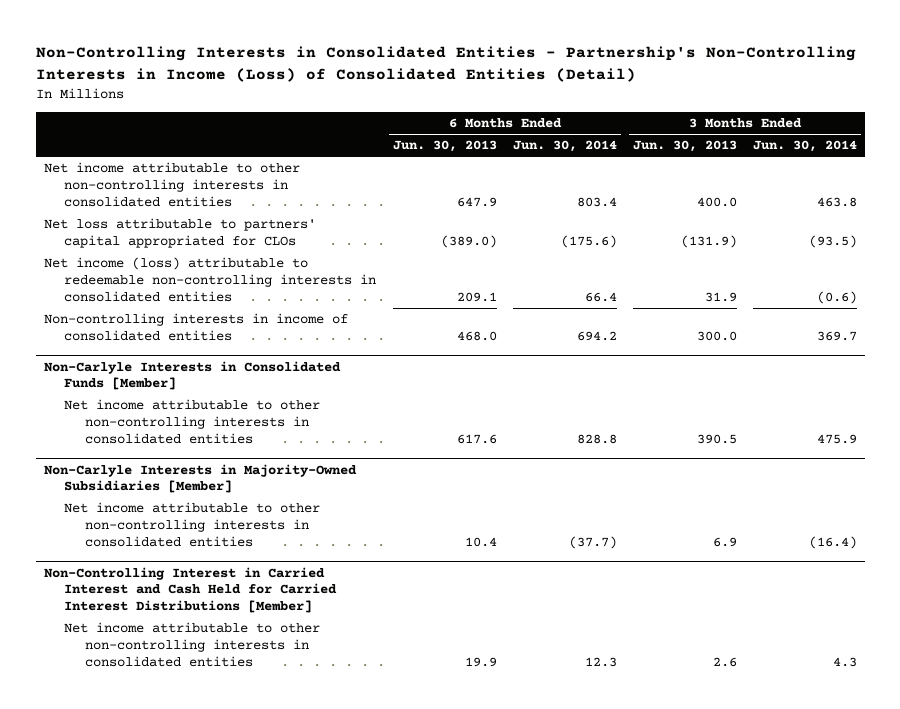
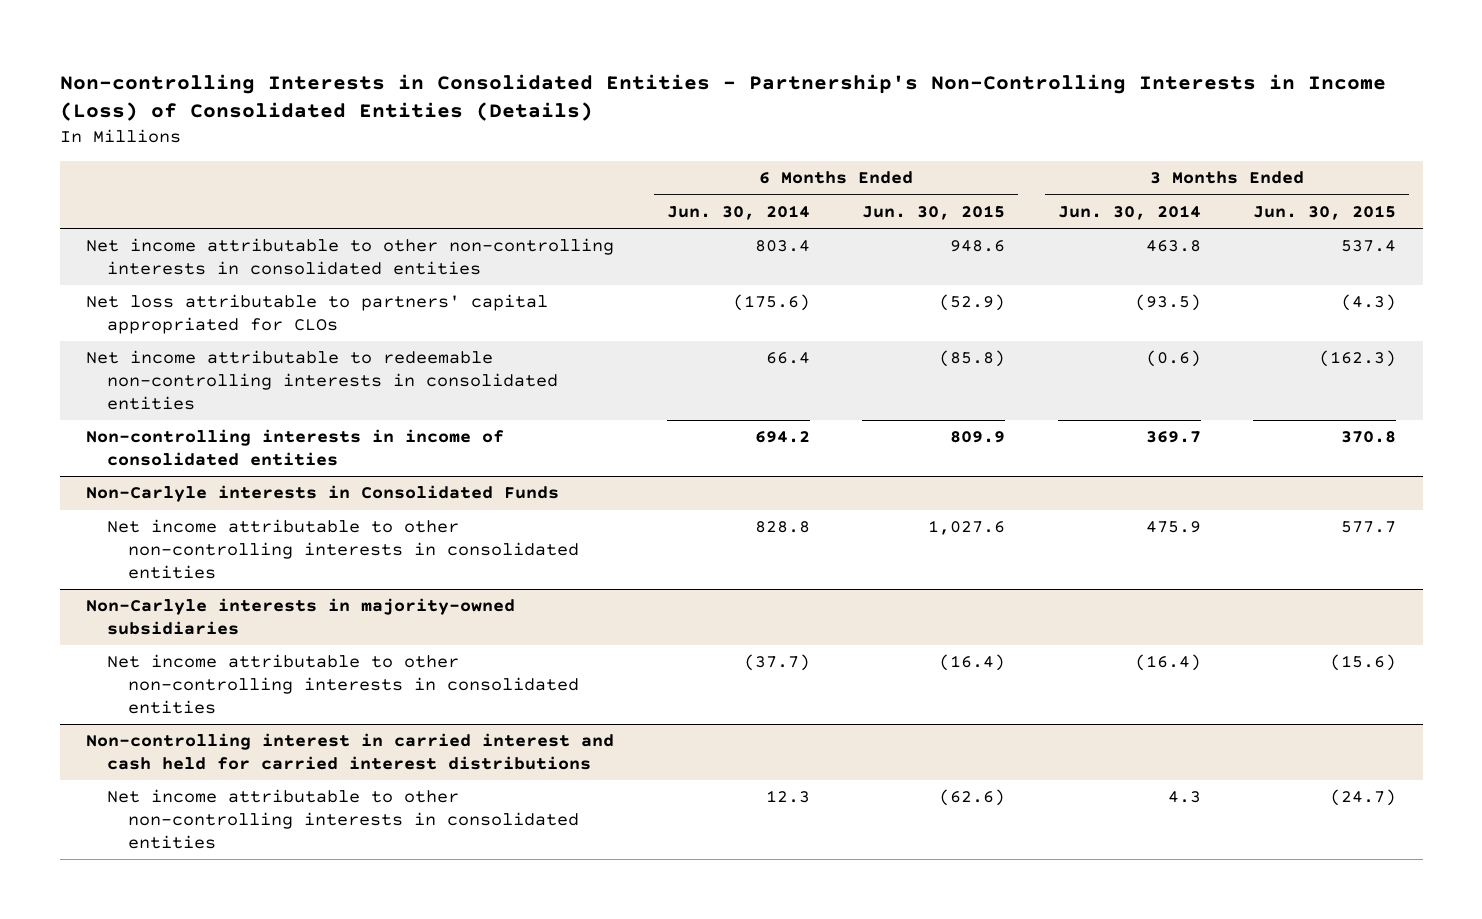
[35,46,856,83] Non-Controlling Interests in Consolidated Entities - Partnership's Non-Controlling Interests in Income (Loss) of Consolidated Entities (Detail) -> [59,73,1386,122] Non-controlling Interests in Consolidated Entities - Partnership's Non-Controlling Interests in Income (Loss) of Consolidated Entities (Details)
[392,140,497,153] Jun. 30, 2013 -> none
[632,140,737,153] Jun. 30, 2013 -> none
none -> [862,204,1006,220] Jun. 30, 2015
none -> [1253,204,1397,220] Jun. 30, 2015
[43,257,377,302] Net income (loss) attributable to redeemable non-controlling interests in consolidated entities -> [86,350,559,410] Net income attributable to redeemable non-controlling interests in consolidated entities
[43,360,341,391] Non-Carlyle Interests in Consolidated Funds [Member] -> [86,485,560,503] Non-Carlyle interests in Consolidated Funds
[43,463,357,494] Non-Carlyle Interests in Majority-Owned Subsidiaries [Member] -> [86,598,516,636] Non-Carlyle interests in majority-owned subsidiaries
[43,566,338,613] Non-Controlling Interest in Carried Interest and Cash Held for Carried Interest Distributions [Member] -> [86,733,615,771] Non-controlling interest in carried interest and cash held for carried interest distributions

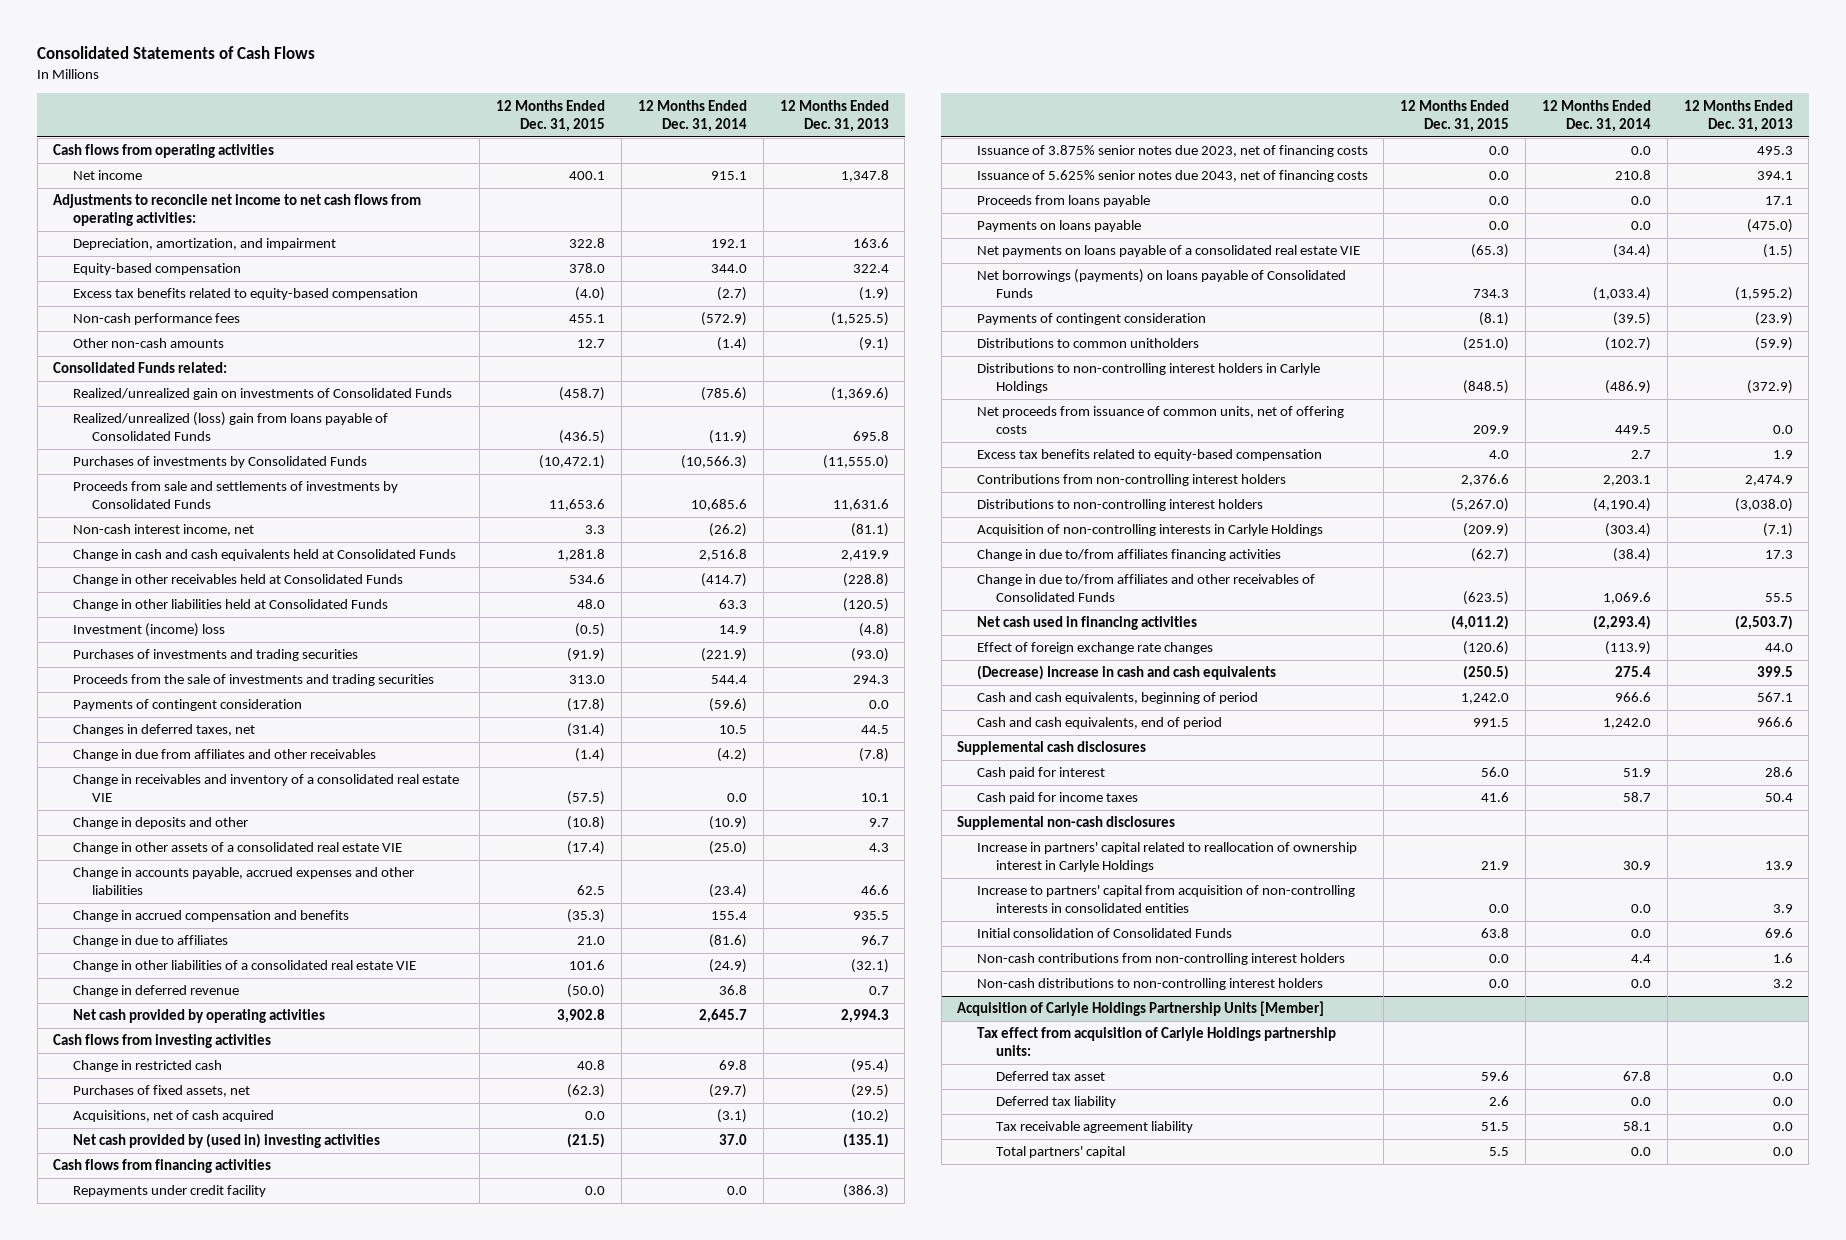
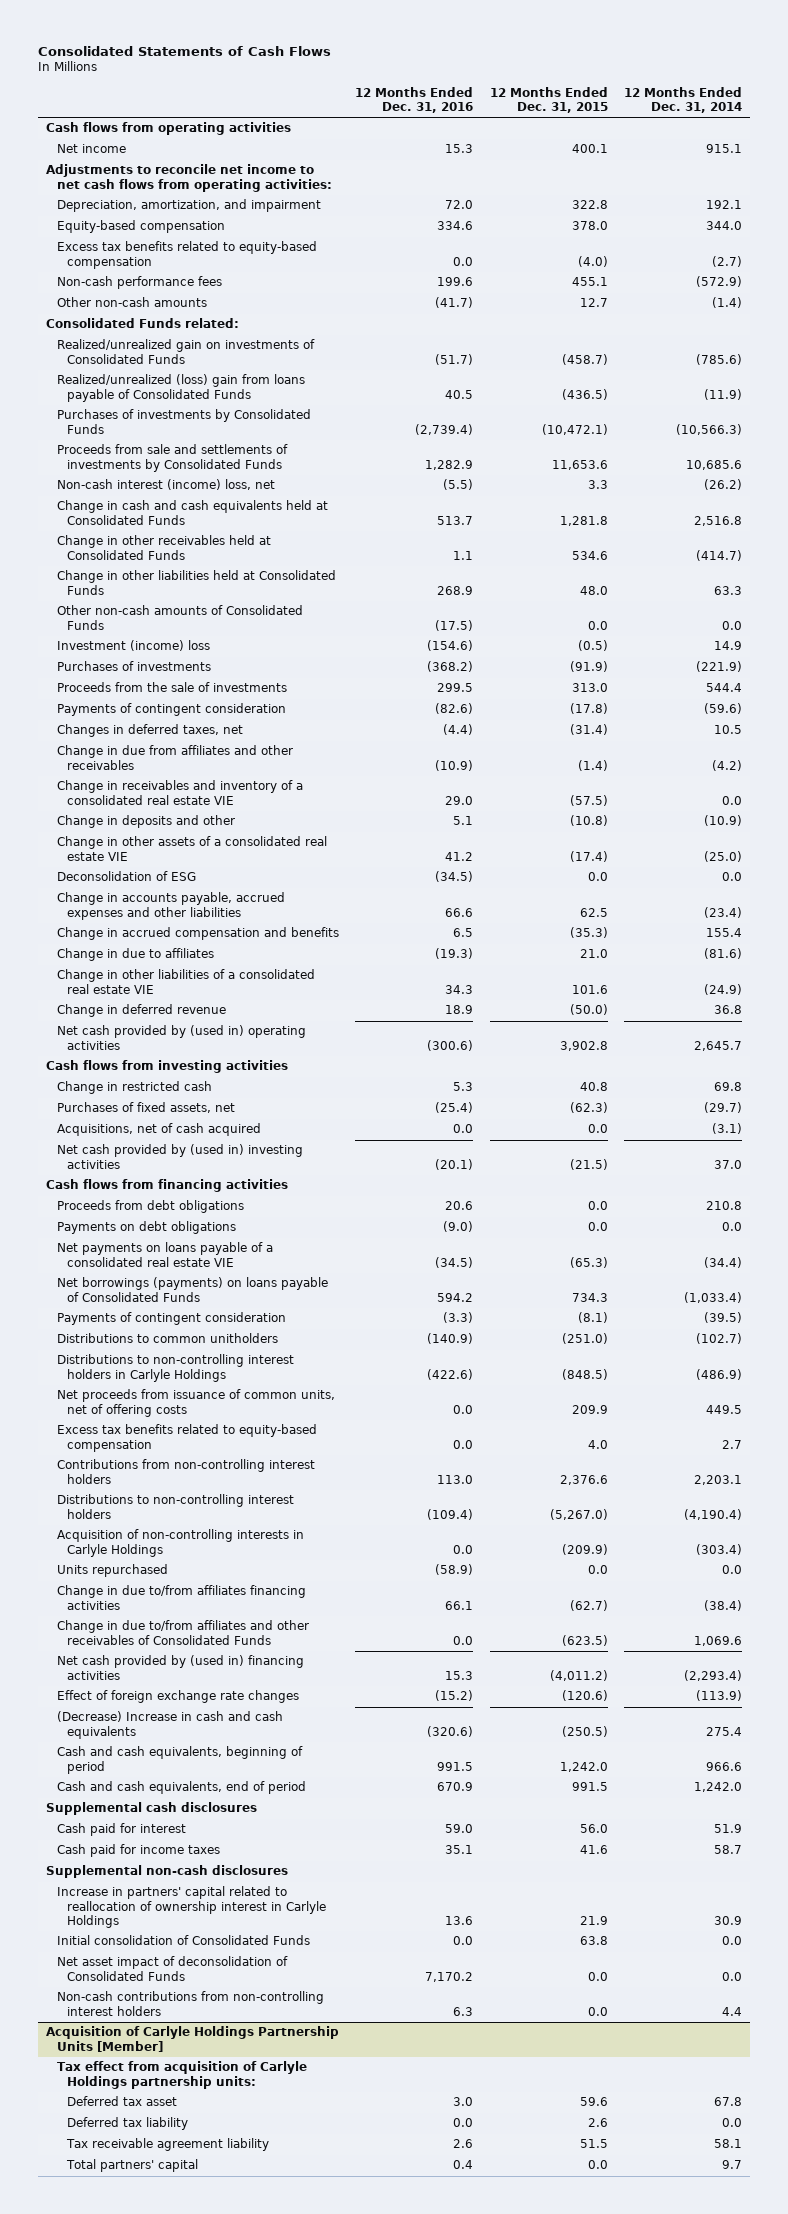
[779,99,889,132] 12 Months Ended Dec. 31, 2013 -> none
none -> [355,86,474,113] 12 Months Ended Dec. 31, 2016
[72,524,254,537] Non-cash interest income, net -> [56,479,275,491] Non-cash interest (income) loss, net
none -> [56,605,303,630] Other non-cash amounts of Consolidated Funds
[72,649,358,662] Purchases of investments and trading securities -> [56,661,211,672] Purchases of investments
[72,674,434,687] Proceeds from the sale of investments and trading securities -> [56,682,287,693] Proceeds from the sale of investments
none -> [56,871,196,882] Deconsolidation of ESG
[72,1009,325,1024] Net cash provided by operating activities -> [56,1025,306,1050] Net cash provided by (used in) operating activities
[72,1185,266,1198] Repayments under credit facility -> none
[976,145,1368,158] Issuance of 3.875% senior notes due 2023, net of financing costs -> none
[976,195,1150,208] Proceeds from loans payable -> none
[976,170,1368,183] Issuance of 5.625% senior notes due 2043, net of financing costs -> [56,1200,244,1214] Proceeds from debt obligations
[976,220,1141,233] Payments on loans payable -> [56,1221,236,1235] Payments on debt obligations
none -> [56,1564,168,1578] Units repurchased
[976,616,1197,631] Net cash used in financing activities -> [56,1655,304,1680] Net cash provided by (used in) financing activities
[976,885,1355,914] Increase to partners' capital from acquisition of non-controlling interests in consolidated entities -> none
none -> [56,1956,288,1981] Net asset impact of deconsolidation of Consolidated Funds
[976,978,1323,991] Non-cash distributions to non-controlling interest holders -> none
[1489,1147,1510,1157] 5.5 -> [587,2160,608,2170] 0.0
[1630,1147,1651,1157] 0.0 -> [721,2160,742,2170] 9.7

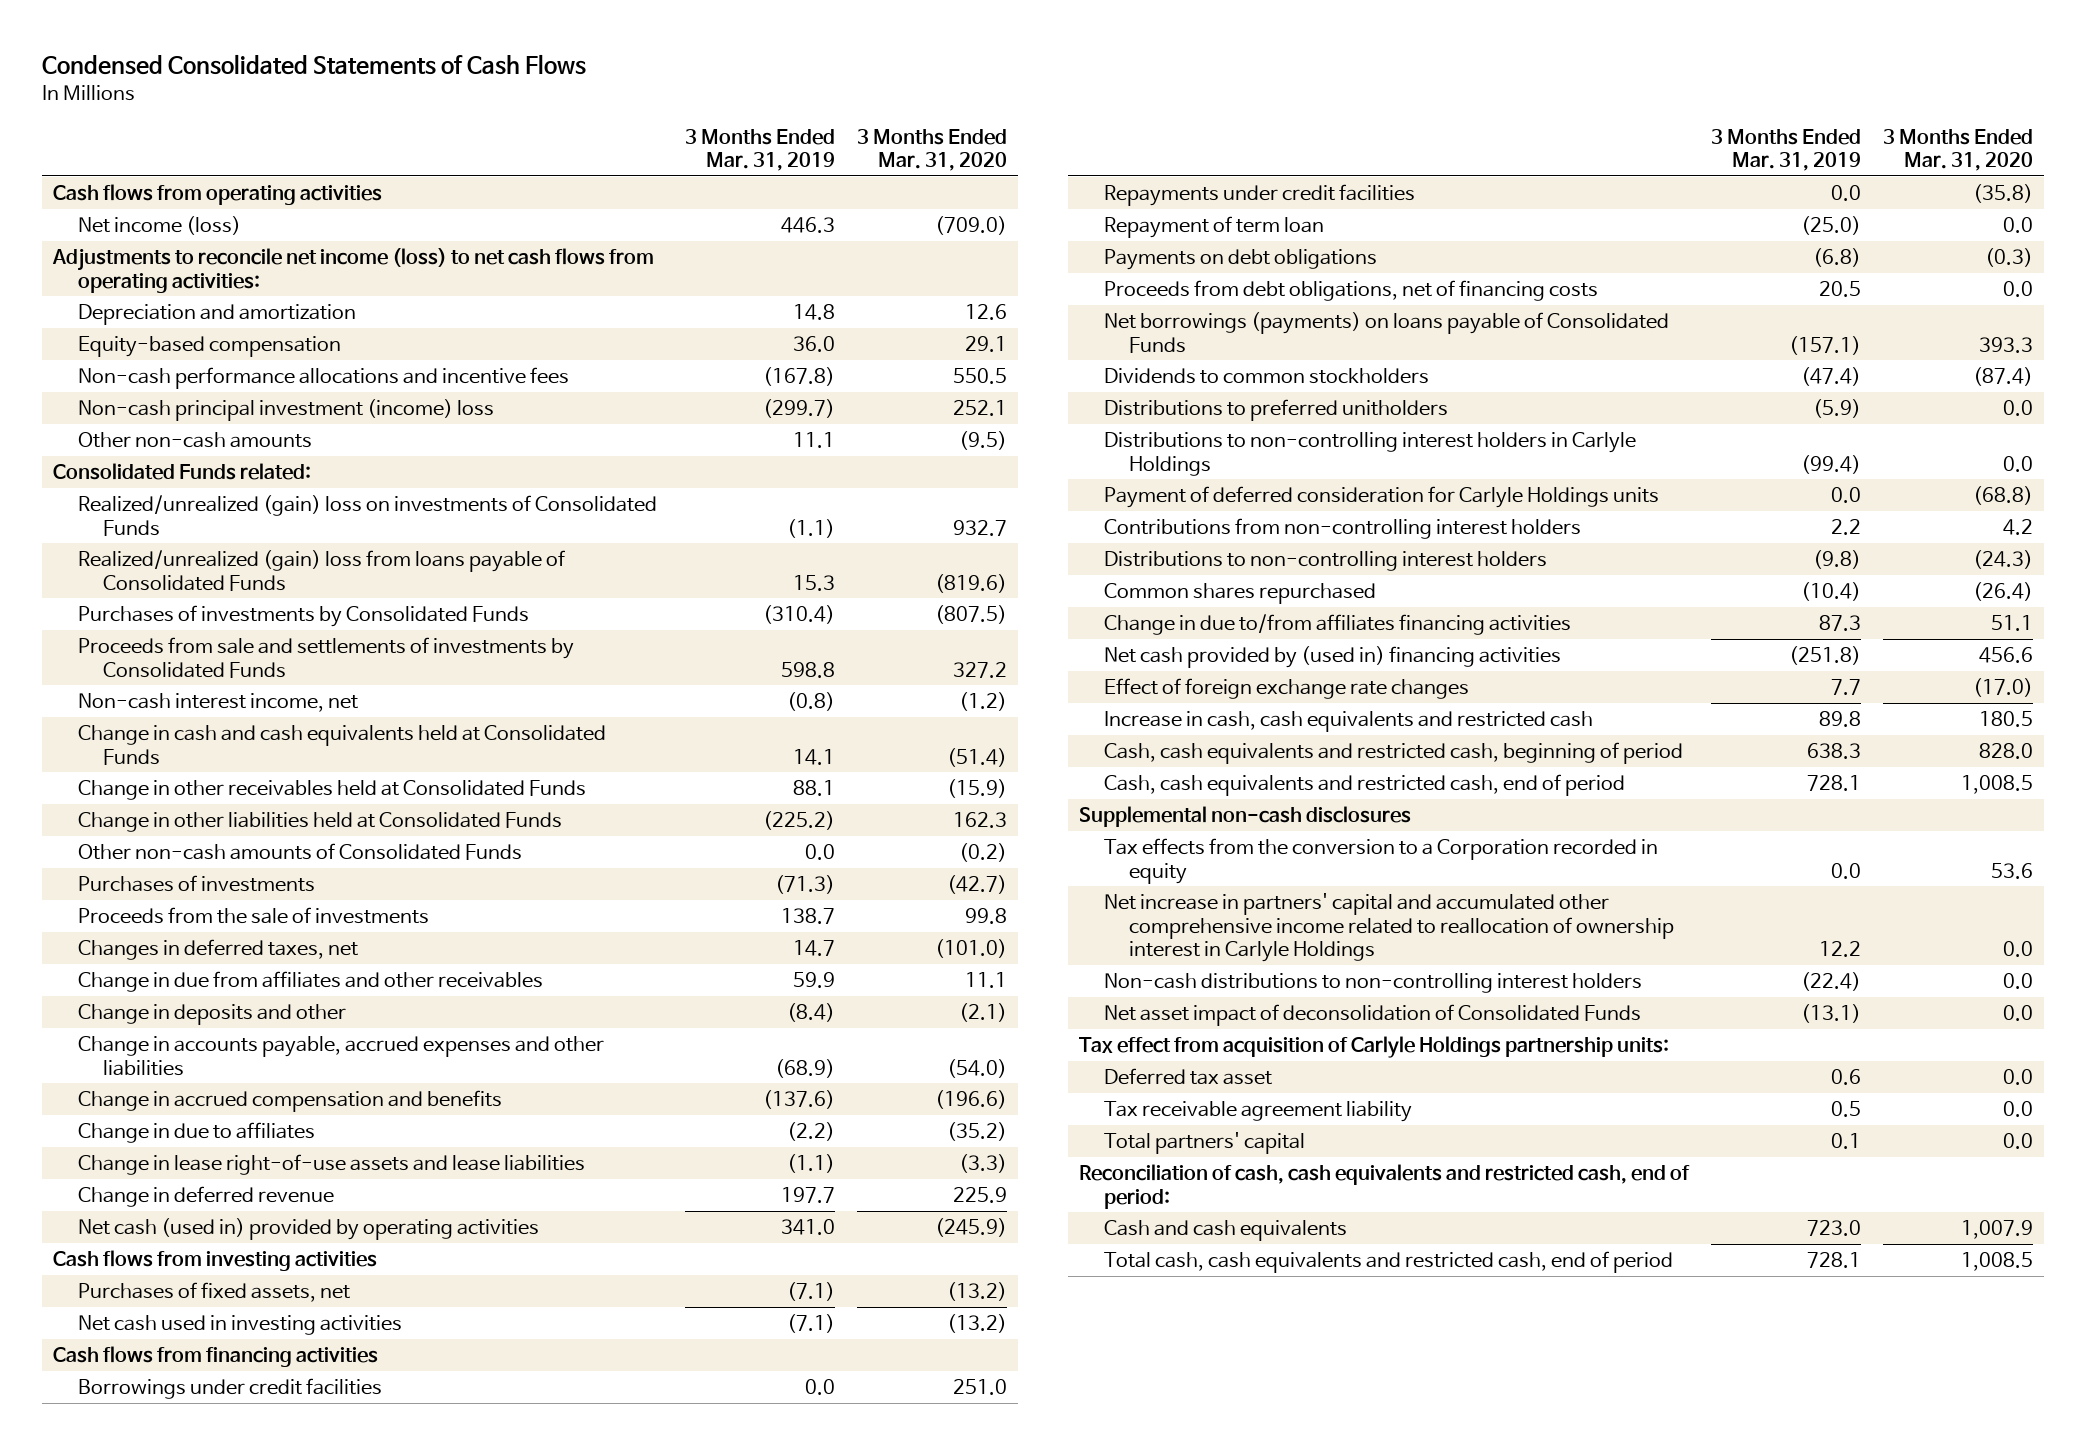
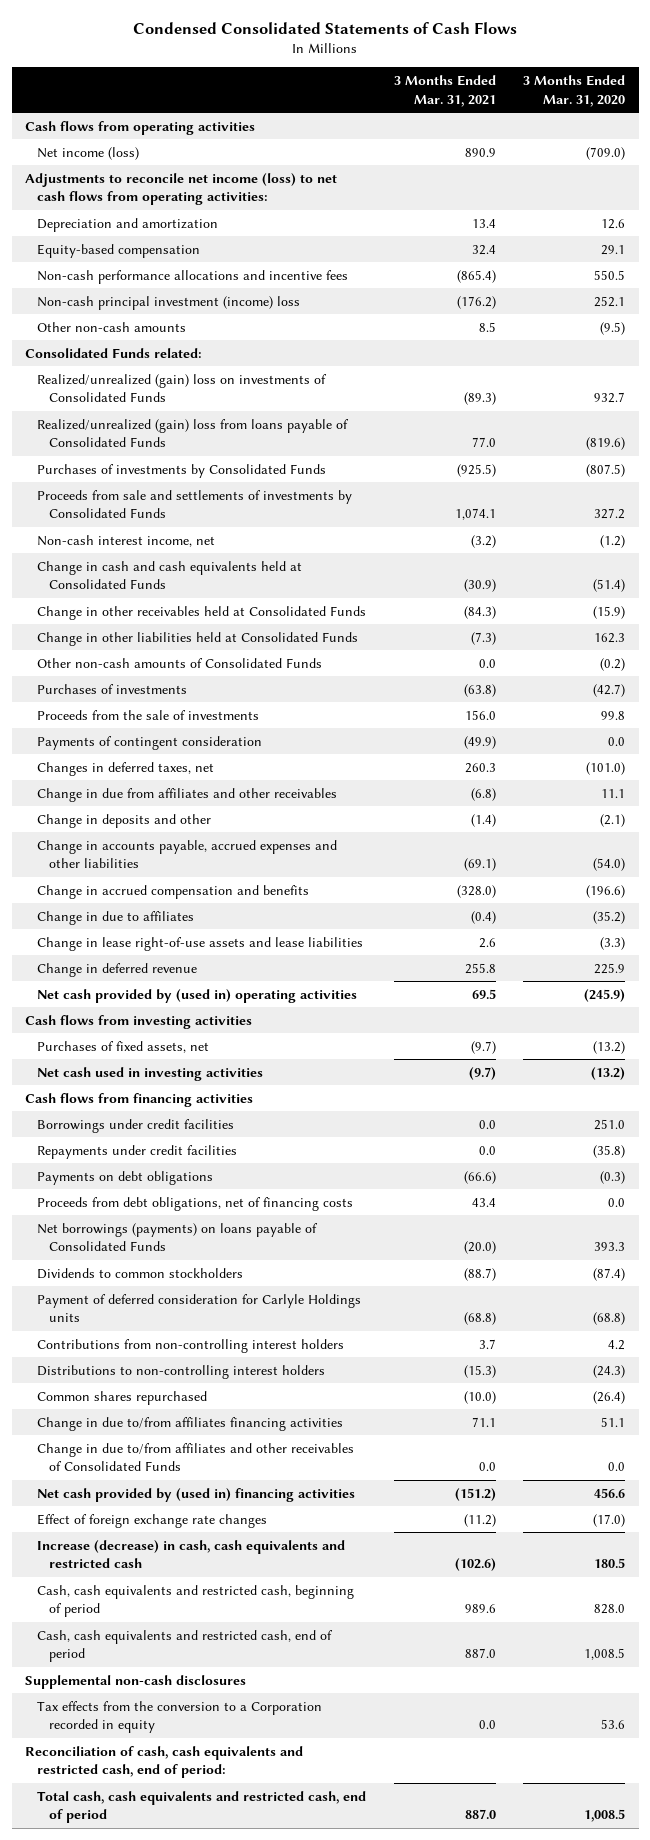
[684,128,835,172] 3 Months Ended Mar. 31, 2019 -> none
none -> [393,75,496,107] 3 Months Ended Mar. 31, 2021
none -> [37,735,263,750] Payments of contingent consideration
[77,1218,539,1241] Net cash (used in) provided by operating activities -> [37,988,358,1003] Net cash provided by (used in) operating activities
[1103,216,1324,239] Repayment of term loan -> none
[1103,399,1448,422] Distributions to preferred unitholders -> none
[1103,432,1636,476] Distributions to non-controlling interest holders in Carlyle Holdings -> none
none -> [37,1442,355,1472] Change in due to/from affiliates and other receivables of Consolidated Funds
[1103,711,1593,733] Increase in cash, cash equivalents and restricted cash -> [37,1539,346,1569] Increase (decrease) in cash, cash equivalents and restricted cash
[1103,893,1674,962] Net increase in partners' capital and accumulated other comprehensive income related to reallocation of ownership interest in Carlyle Holdings -> none
[1103,973,1642,994] Non-cash distributions to non-controlling interest holders -> none
[1103,1004,1641,1027] Net asset impact of deconsolidation of Consolidated Funds -> none
[1078,1036,1669,1059] Tax effect from acquisition of Carlyle Holdings partnership units: -> none
[1103,1068,1272,1086] Deferred tax asset -> none
[1103,1101,1412,1123] Tax receivable agreement liability -> none
[1103,1132,1305,1155] Total partners' capital -> none
[1103,1220,1347,1242] Cash and cash equivalents -> none

